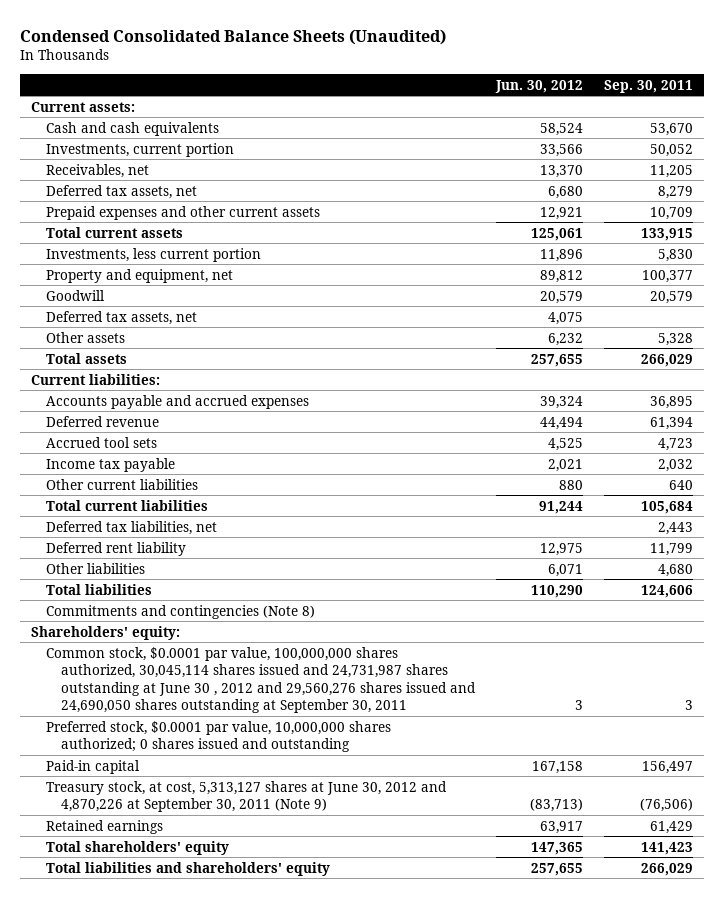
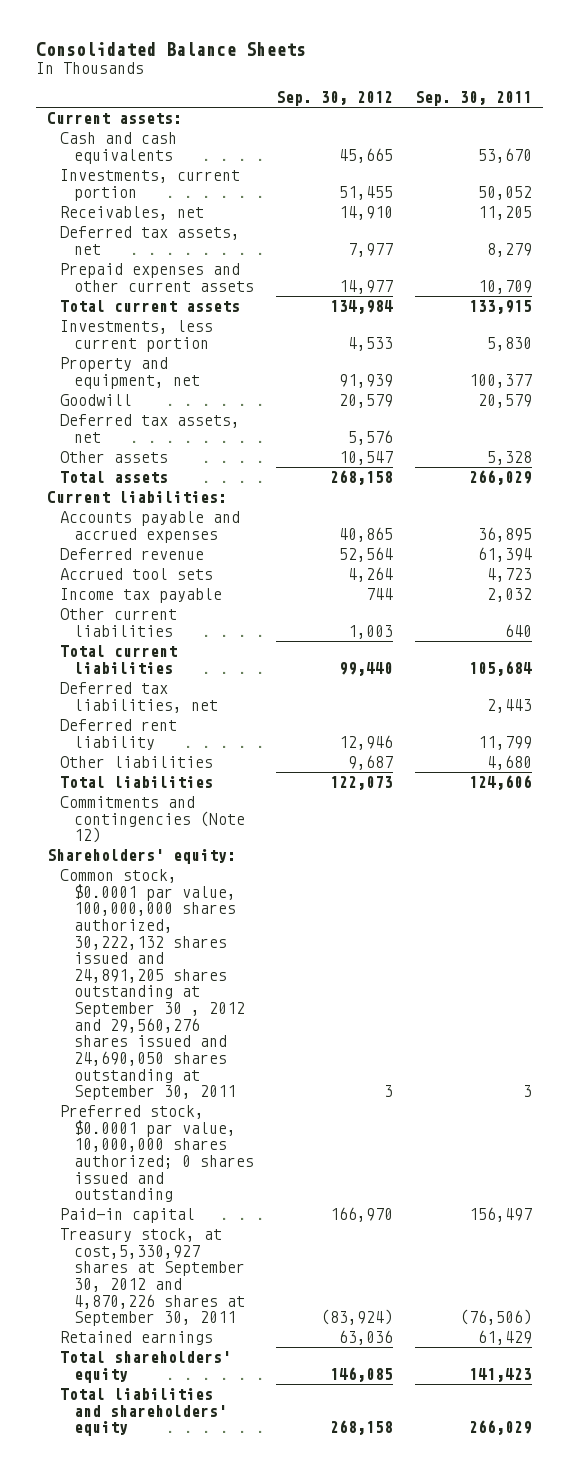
[20,28,447,45] Condensed Consolidated Balance Sheets (Unaudited) -> [35,42,306,57] Consolidated Balance Sheets
[495,79,584,93] Jun. 30, 2012 -> none
none -> [275,91,393,107] Sep. 30, 2012
[46,604,316,619] Commitments and contingencies (Note 8) -> [60,796,245,844] Commitments and contingencies (Note 12)
[46,646,477,714] Common stock, $0.0001 par value, 100,000,000 shares authorized, 30,045,114 shares issued and 24,731,987 shares outstanding at June 30 , 2012 and 29,560,276 shares issued and 24,690,050 shares outstanding at September 30, 2011 -> [60,869,245,1101] Common stock, $0.0001 par value, 100,000,000 shares authorized, 30,222,132 shares issued and 24,891,205 shares outstanding at September 30 , 2012 and 29,560,276 shares issued and 24,690,050 shares outstanding at September 30, 2011
[46,780,448,813] Treasury stock, at cost, 5,313,127 shares at June 30, 2012 and 4,870,226 at September 30, 2011 (Note 9) -> [60,1228,245,1327] Treasury stock, at cost,5,330,927 shares at September 30, 2012 and 4,870,226 shares at September 30, 2011

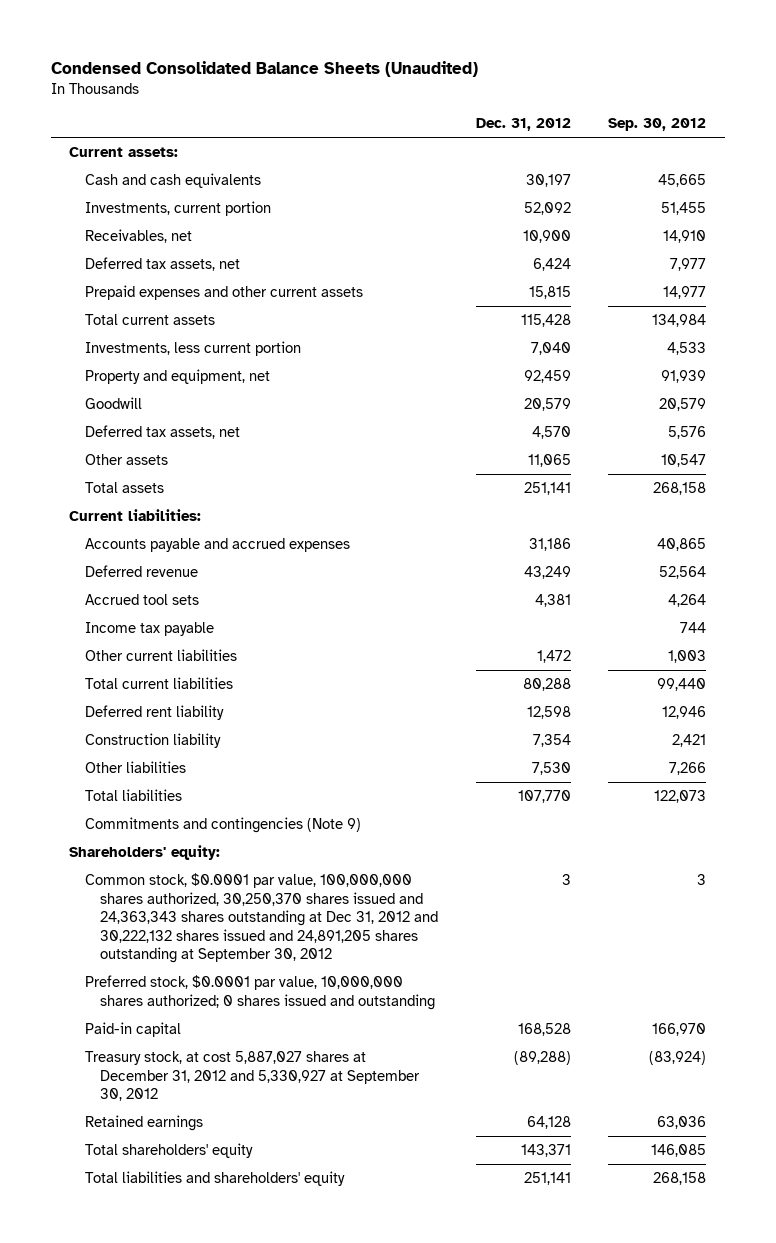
[35,42,306,57] Consolidated Balance Sheets -> [50,60,478,77] Condensed Consolidated Balance Sheets (Unaudited)
[415,91,533,107] Sep. 30, 2011 -> none
none -> [475,118,571,132] Dec. 31, 2012
[60,682,218,713] Deferred tax liabilities, net -> none
none -> [84,733,221,749] Construction liability
[347,755,393,771] 9,687 -> [669,762,707,776] 7,266
[60,796,245,844] Commitments and contingencies (Note 12) -> [84,817,361,834] Commitments and contingencies (Note 9)
[60,869,245,1101] Common stock, $0.0001 par value, 100,000,000 shares authorized, 30,222,132 shares issued and 24,891,205 shares outstanding at September 30 , 2012 and 29,560,276 shares issued and 24,690,050 shares outstanding at September 30, 2011 -> [84,873,439,964] Common stock, $0.0001 par value, 100,000,000 shares authorized, 30,250,370 shares issued and 24,363,343 shares outstanding at Dec 31, 2012 and 30,222,132 shares issued and 24,891,205 shares outstanding at September 30, 2012
[60,1228,245,1327] Treasury stock, at cost,5,330,927 shares at September 30, 2012 and 4,870,226 shares at September 30, 2011 -> [84,1051,421,1102] Treasury stock, at cost 5,887,027 shares at December 31, 2012 and 5,330,927 at September 30, 2012

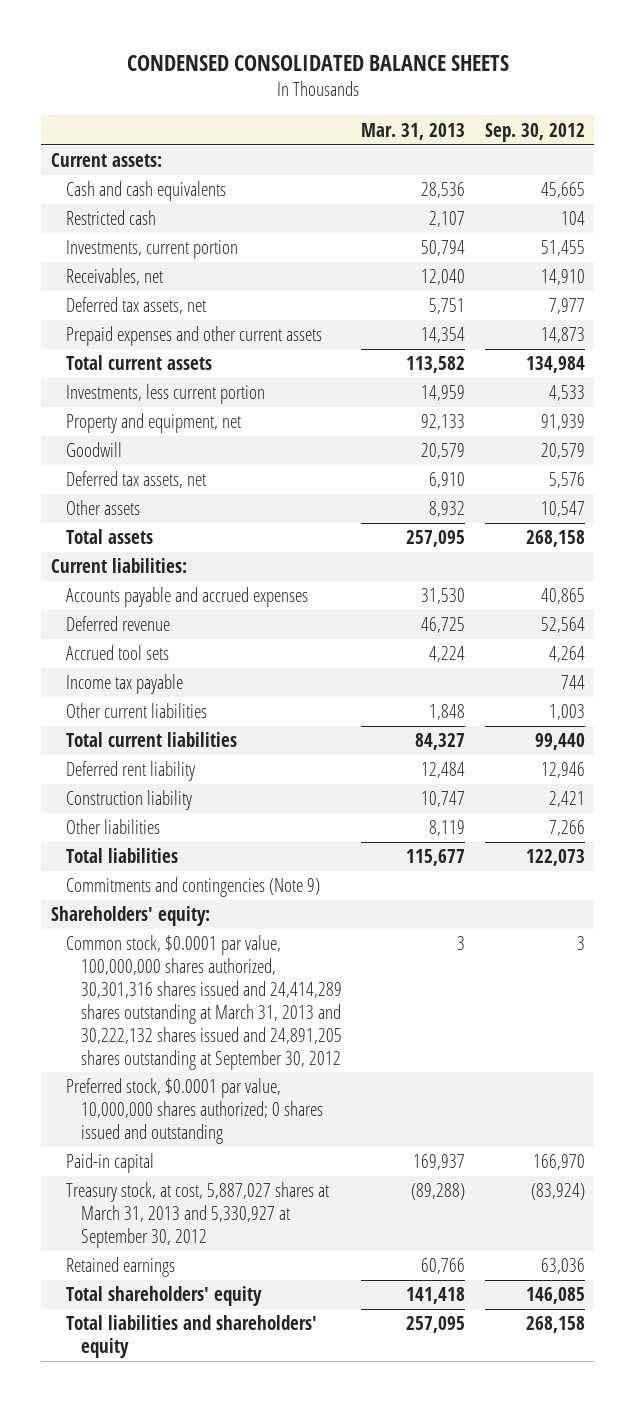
[50,60,478,77] Condensed Consolidated Balance Sheets (Unaudited) -> [126,54,509,71] CONDENSED CONSOLIDATED BALANCE SHEETS
[475,118,571,132] Dec. 31, 2012 -> none
none -> [361,122,466,140] Mar. 31, 2013
none -> [65,210,156,226] Restricted cash
[663,286,707,300] 14,977 -> [540,327,585,344] 14,873
[84,873,439,964] Common stock, $0.0001 par value, 100,000,000 shares authorized, 30,250,370 shares issued and 24,363,343 shares outstanding at Dec 31, 2012 and 30,222,132 shares issued and 24,891,205 shares outstanding at September 30, 2012 -> [65,935,342,1070] Common stock, $0.0001 par value, 100,000,000 shares authorized, 30,301,316 shares issued and 24,414,289 shares outstanding at March 31, 2013 and 30,222,132 shares issued and 24,891,205 shares outstanding at September 30, 2012
[84,1051,421,1102] Treasury stock, at cost 5,887,027 shares at December 31, 2012 and 5,330,927 at September 30, 2012 -> [65,1182,329,1249] Treasury stock, at cost, 5,887,027 shares at March 31, 2013 and 5,330,927 at September 30, 2012

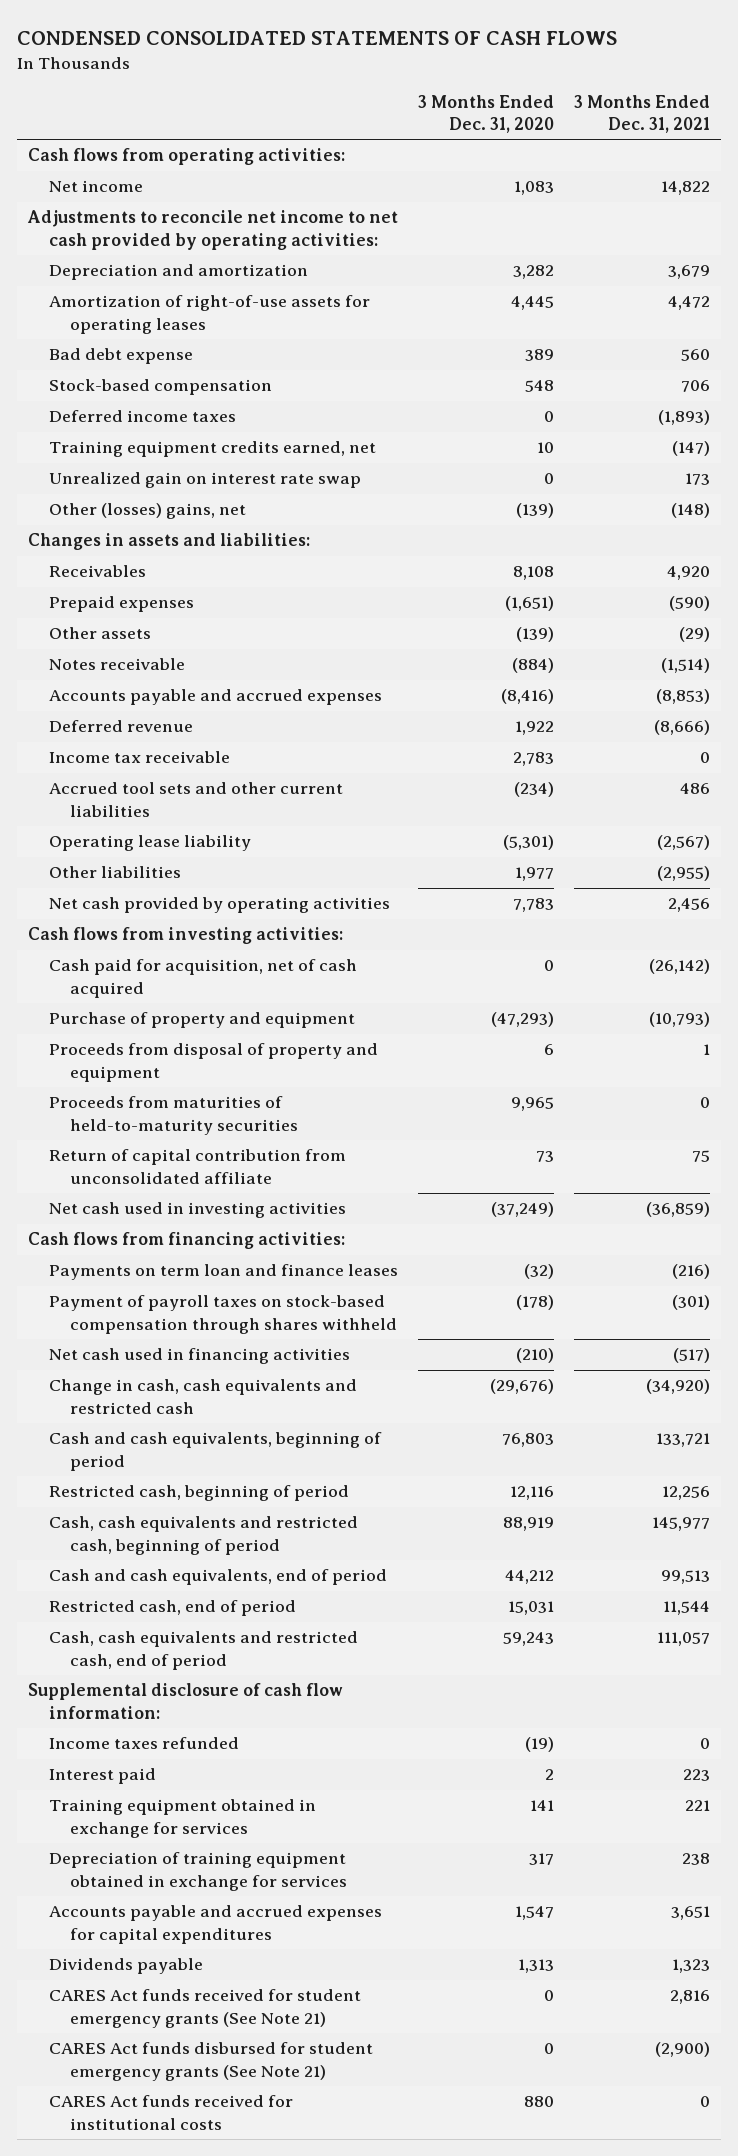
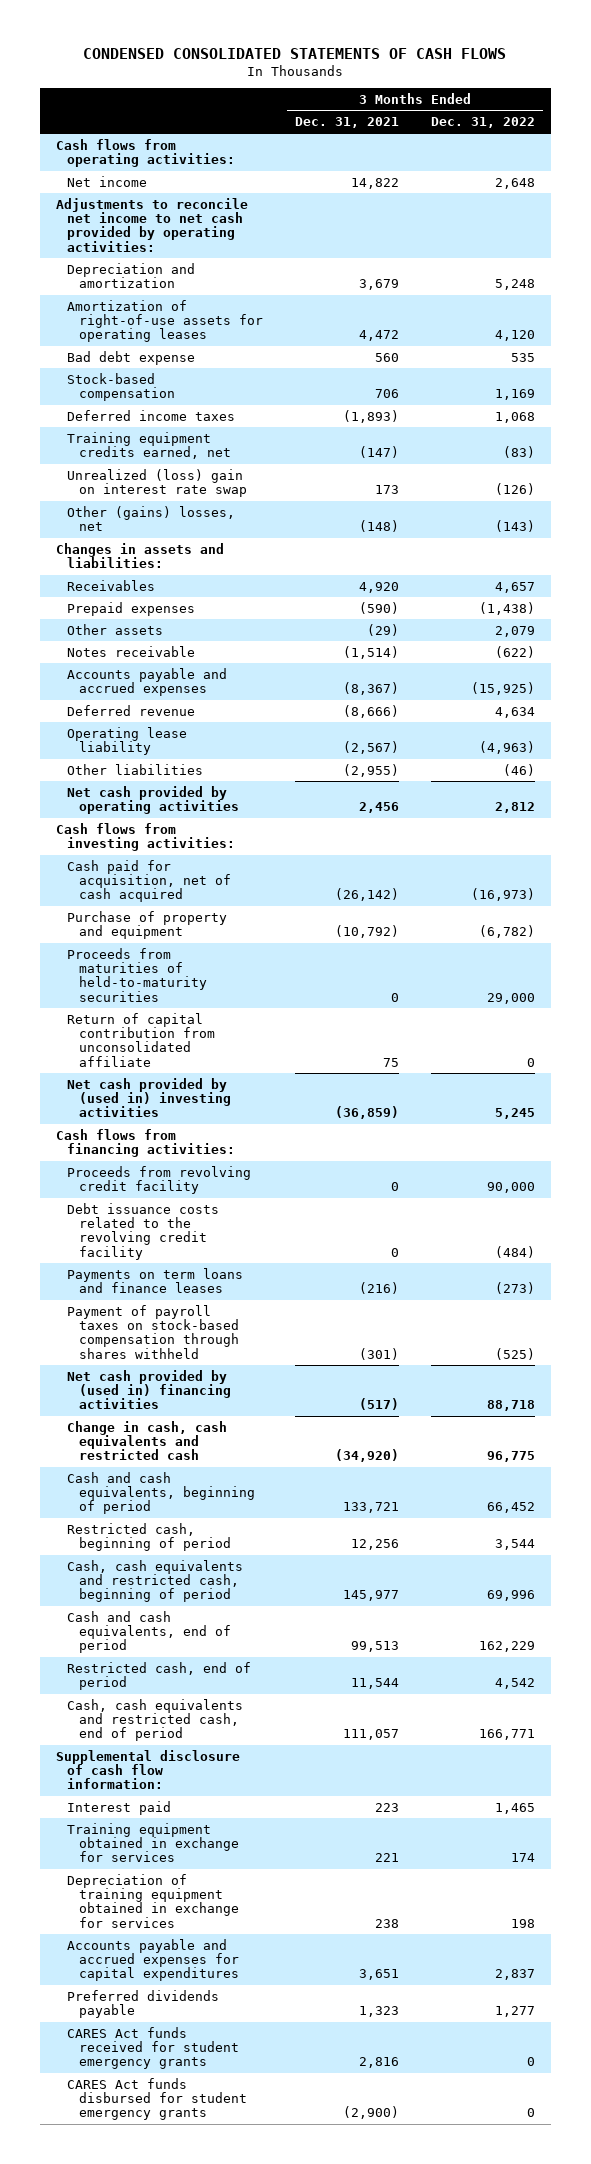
[418,94,555,133] 3 Months Ended Dec. 31, 2020 -> none
none -> [431,117,536,129] Dec. 31, 2022
[48,472,361,489] Unrealized gain on interest rate swap -> [67,468,248,498] Unrealized (loss) gain on interest rate swap
[48,503,246,520] Other (losses) gains, net -> [67,505,236,532] Other (gains) losses, net
[656,689,711,705] (8,853) -> [343,682,400,696] (8,367)
[48,751,230,764] Income tax receivable -> none
[48,782,343,817] Accrued tool sets and other current liabilities -> none
[48,1043,378,1082] Proceeds from disposal of property and equipment -> none
[649,1012,711,1028] (10,793) -> [335,925,400,939] (10,792)
[48,1202,346,1219] Net cash used in investing activities -> [67,1077,232,1118] Net cash provided by (used in) investing activities
none -> [67,1165,252,1195] Proceeds from revolving credit facility
none -> [67,1202,220,1260] Debt issuance costs related to the revolving credit facility
[48,1264,398,1281] Payments on term loan and finance leases -> [67,1267,244,1294] Payments on term loans and finance leases
[48,1348,350,1365] Net cash used in financing activities -> [67,1369,232,1410] Net cash provided by (used in) financing activities
[48,1737,239,1750] Income taxes refunded -> none
[48,2095,293,2130] CARES Act funds received for institutional costs -> none
[48,1958,203,1975] Dividends payable -> [67,1989,220,2019] Preferred dividends payable
[48,1989,361,2028] CARES Act funds received for student emergency grants (See Note 21) -> [67,2026,240,2070] CARES Act funds received for student emergency grants
[48,2042,373,2081] CARES Act funds disbursed for student emergency grants (See Note 21) -> [67,2077,248,2121] CARES Act funds disbursed for student emergency grants

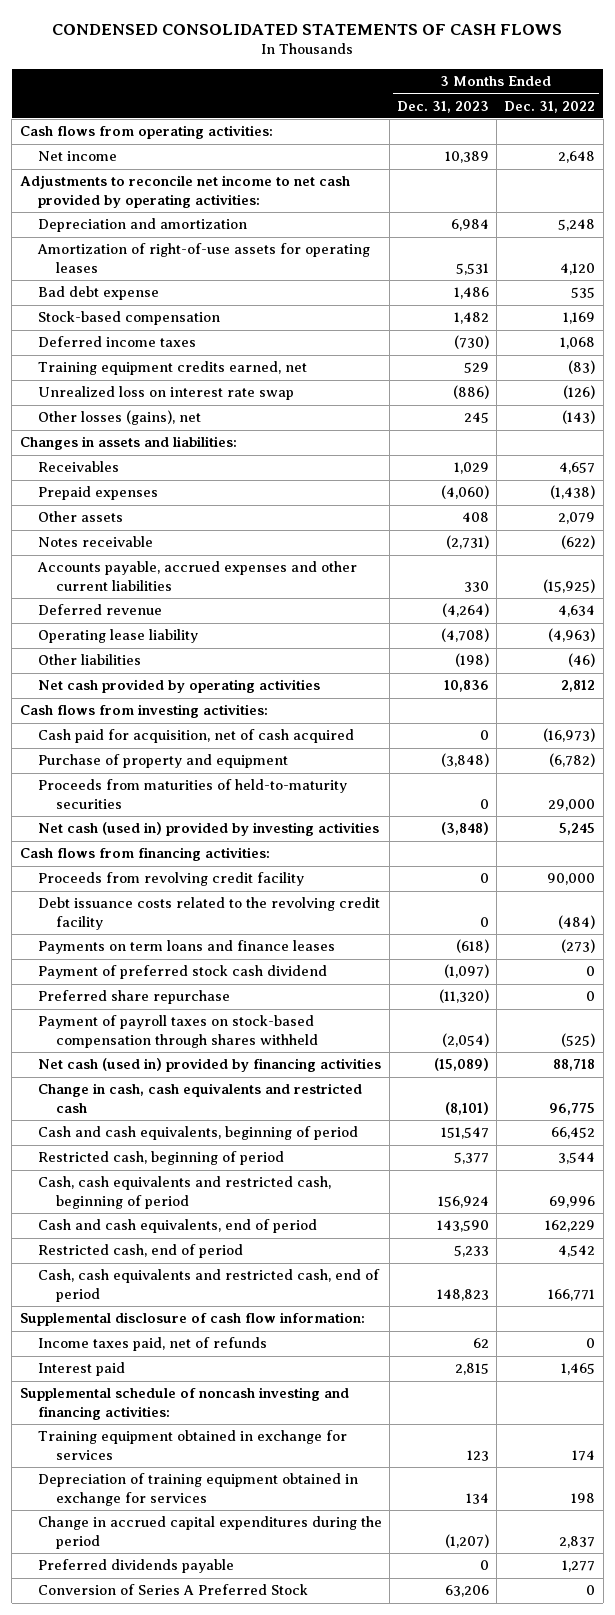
[295,117,400,129] Dec. 31, 2021 -> none
none -> [397,100,490,113] Dec. 31, 2023
[67,468,248,498] Unrealized (loss) gain on interest rate swap -> [37,386,294,401] Unrealized loss on interest rate swap
[67,505,236,532] Other (gains) losses, net -> [37,410,201,426] Other losses (gains), net
[67,667,228,697] Accounts payable and accrued expenses -> [36,561,357,591] Accounts payable, accrued expenses and other current liabilities
[67,1012,216,1067] Return of capital contribution from unconsolidated affiliate -> none
[67,1077,232,1118] Net cash provided by (used in) investing activities -> [37,822,379,837] Net cash (used in) provided by investing activities
none -> [37,965,327,980] Payment of preferred stock cash dividend
none -> [37,990,230,1005] Preferred share repurchase
[67,1369,232,1410] Net cash provided by (used in) financing activities -> [37,1058,381,1073] Net cash (used in) provided by financing activities
none -> [37,1337,267,1352] Income taxes paid, net of refunds
none -> [19,1387,349,1420] Supplemental schedule of noncash investing and financing activities:
[67,1938,240,1982] Accounts payable and accrued expenses for capital expenditures -> [37,1516,382,1549] Change in accrued capital expenditures during the period
[67,2026,240,2070] CARES Act funds received for student emergency grants -> none
[67,2077,248,2121] CARES Act funds disbursed for student emergency grants -> none
none -> [37,1584,308,1596] Conversion of Series A Preferred Stock

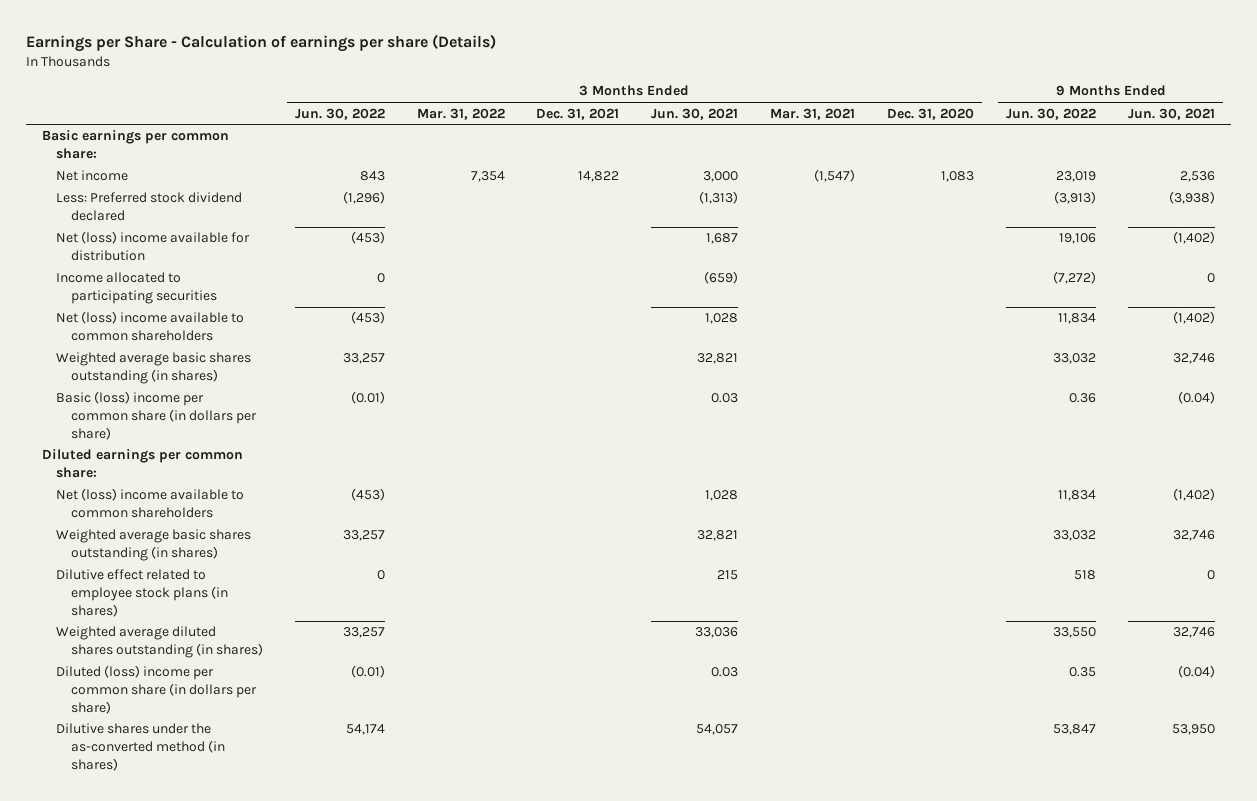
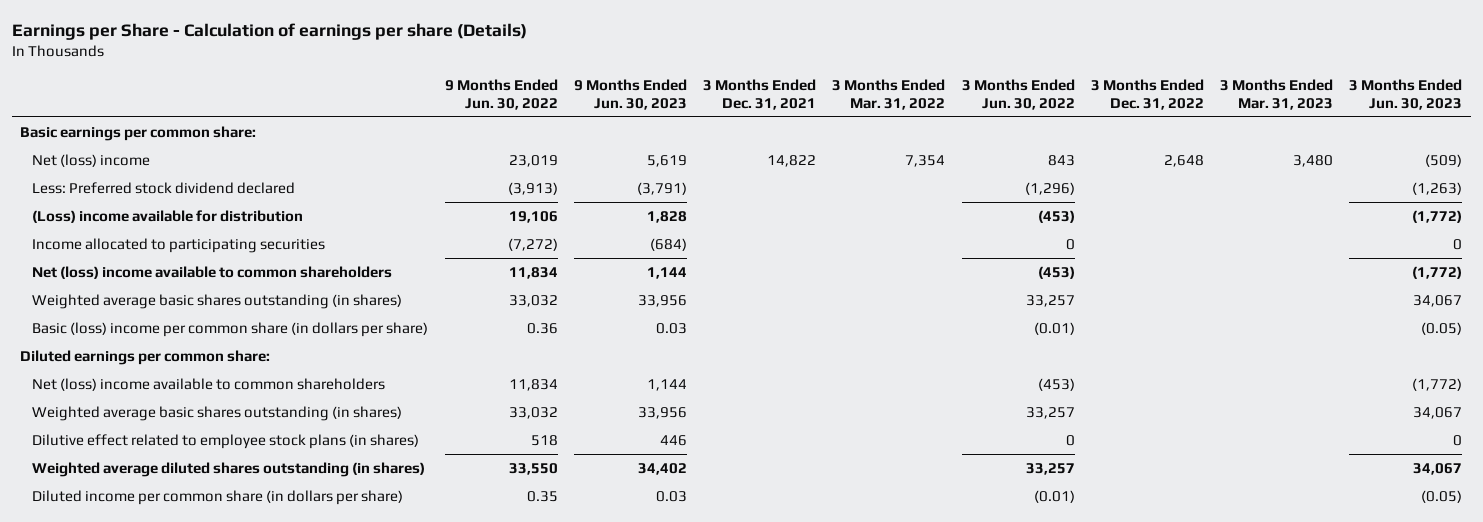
[651,107,739,120] Jun. 30, 2021 -> none
[770,107,856,120] Mar. 31, 2021 -> none
[887,107,975,120] Dec. 31, 2020 -> none
[1127,107,1215,120] Jun. 30, 2021 -> none
none -> [573,78,687,110] 9 Months Ended Jun. 30, 2023
none -> [1090,78,1204,110] 3 Months Ended Dec. 31, 2022
none -> [1220,78,1334,110] 3 Months Ended Mar. 31, 2023
none -> [1349,78,1463,110] 3 Months Ended Jun. 30, 2023
[56,170,129,182] Net income -> [32,153,151,167] Net (loss) income
[56,231,251,262] Net (loss) income available for distribution -> [32,209,304,223] (Loss) income available for distribution
[56,723,225,771] Dilutive shares under the as-converted method (in shares) -> none
[56,665,257,714] Diluted (loss) income per common share (in dollars per share) -> [32,489,404,505] Diluted income per common share (in dollars per share)

